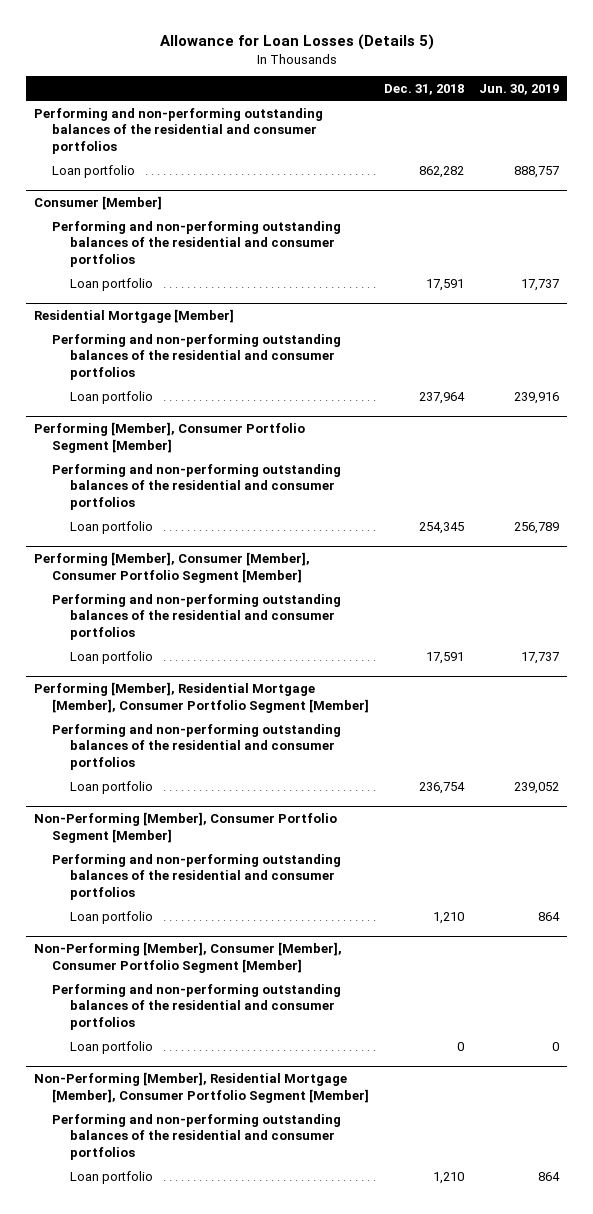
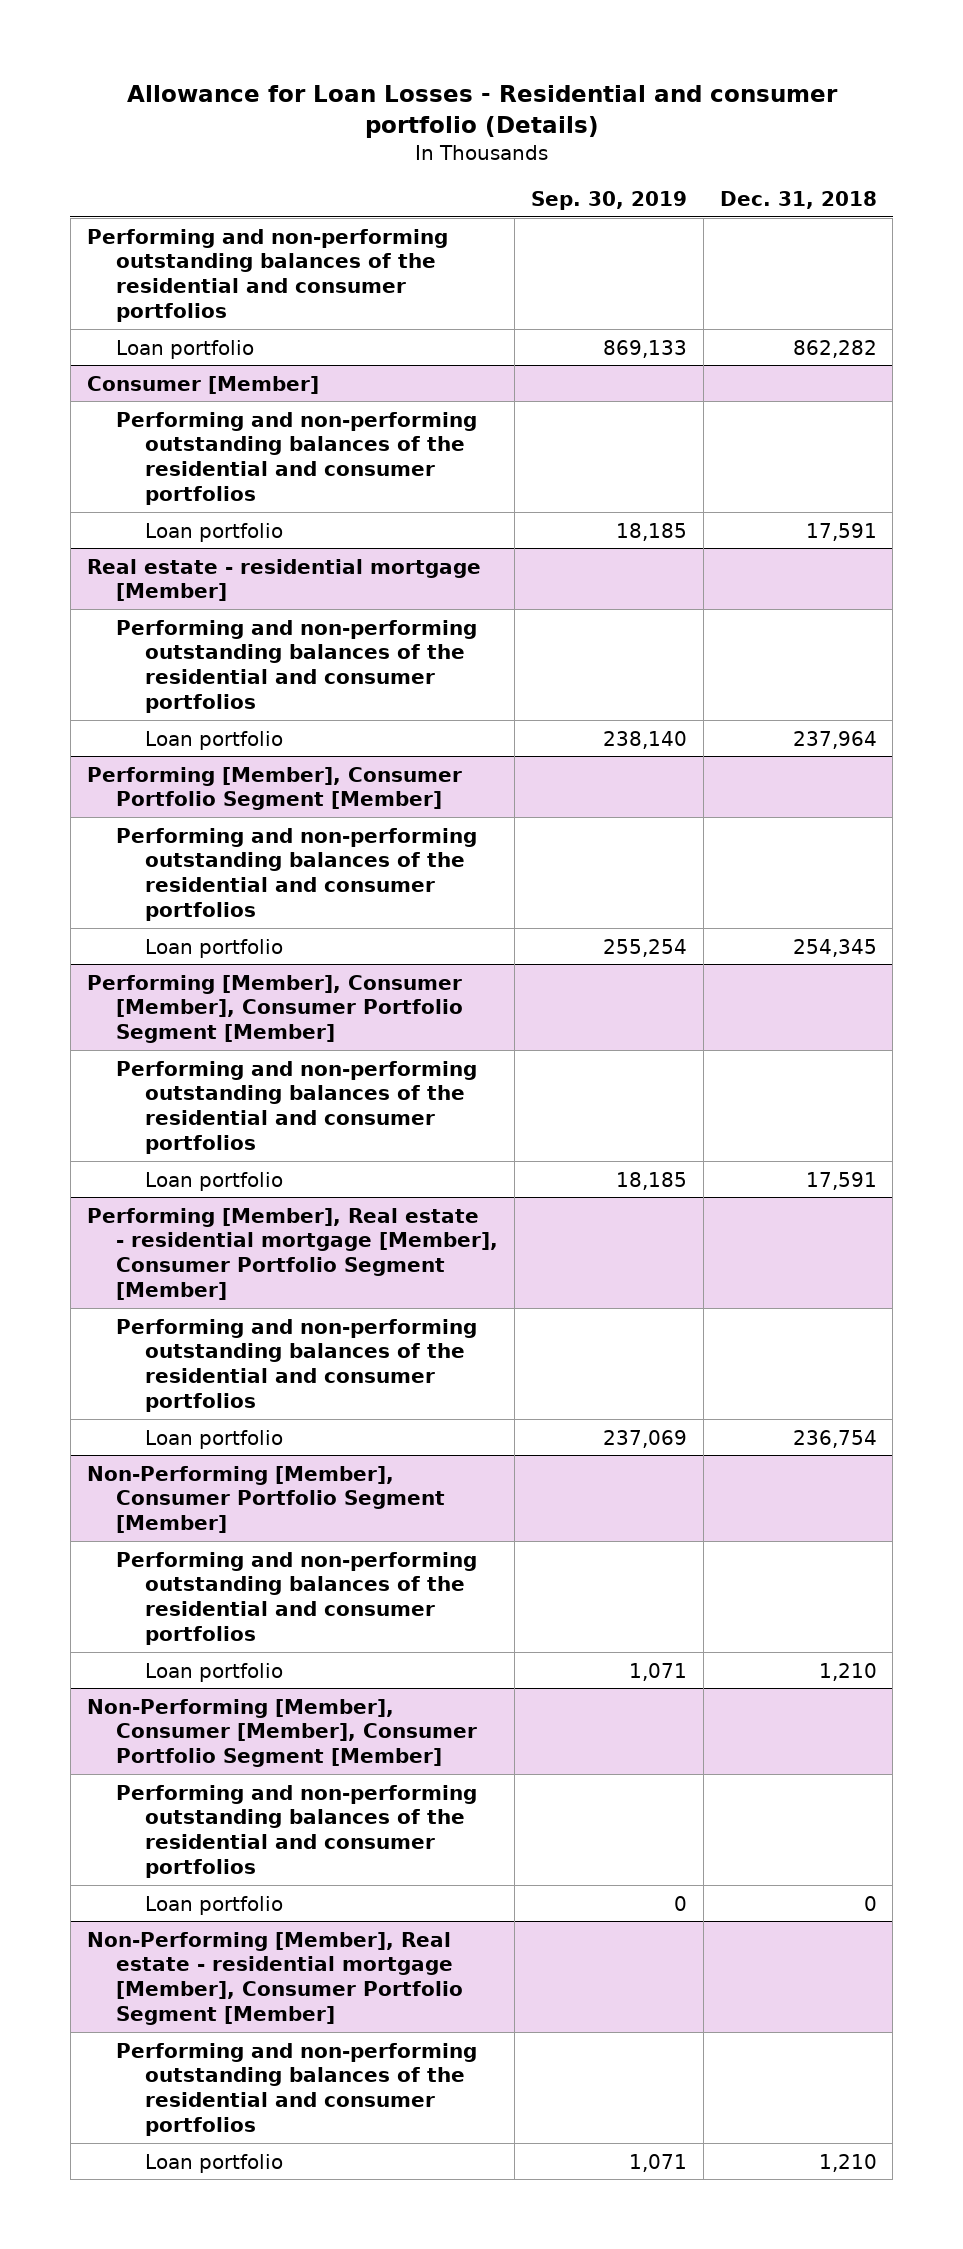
[159,34,434,51] Allowance for Loan Losses (Details 5) -> [126,84,838,139] Allowance for Loan Losses - Residential and consumer portfolio (Details)
[479,83,560,95] Jun. 30, 2019 -> none
none -> [530,191,687,211] Sep. 30, 2019
[33,308,234,323] Residential Mortgage [Member] -> [86,558,481,602] Real estate - residential mortgage [Member]
[33,681,369,713] Performing [Member], Residential Mortgage [Member], Consumer Portfolio Segment [Member] -> [86,1207,499,1301] Performing [Member], Real estate - residential mortgage [Member], Consumer Portfolio Segment [Member]
[33,1071,369,1103] Non-Performing [Member], Residential Mortgage [Member], Consumer Portfolio Segment [Member] -> [86,1931,464,2026] Non-Performing [Member], Real estate - residential mortgage [Member], Consumer Portfolio Segment [Member]

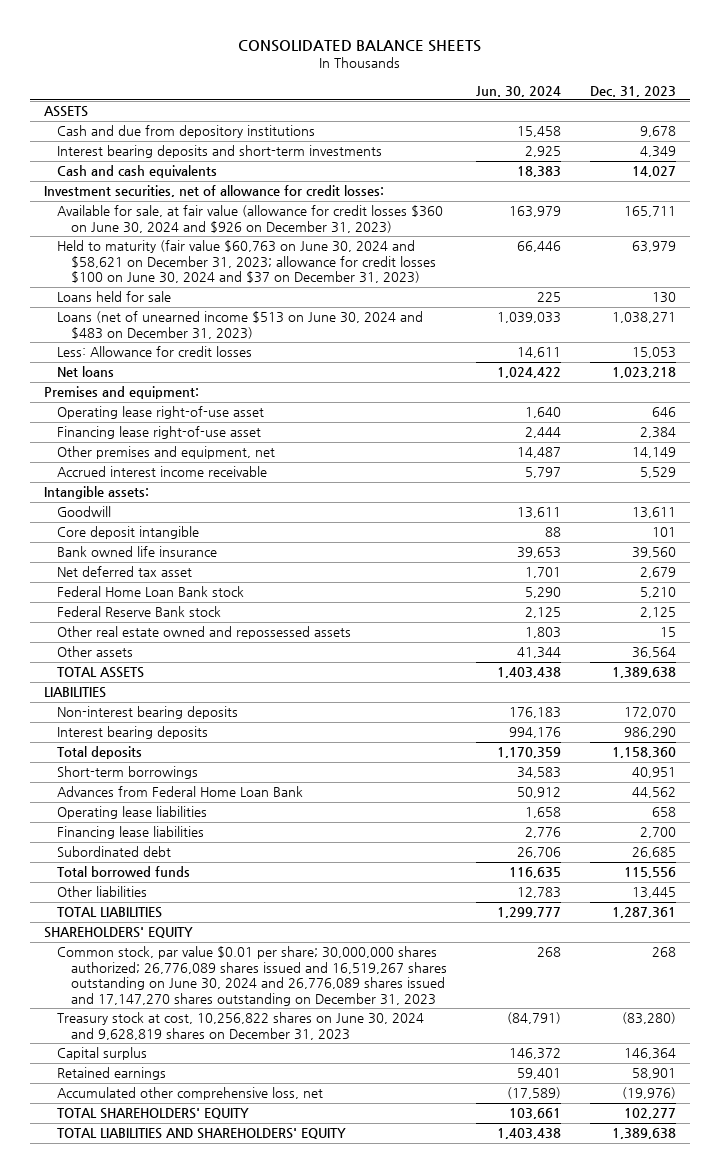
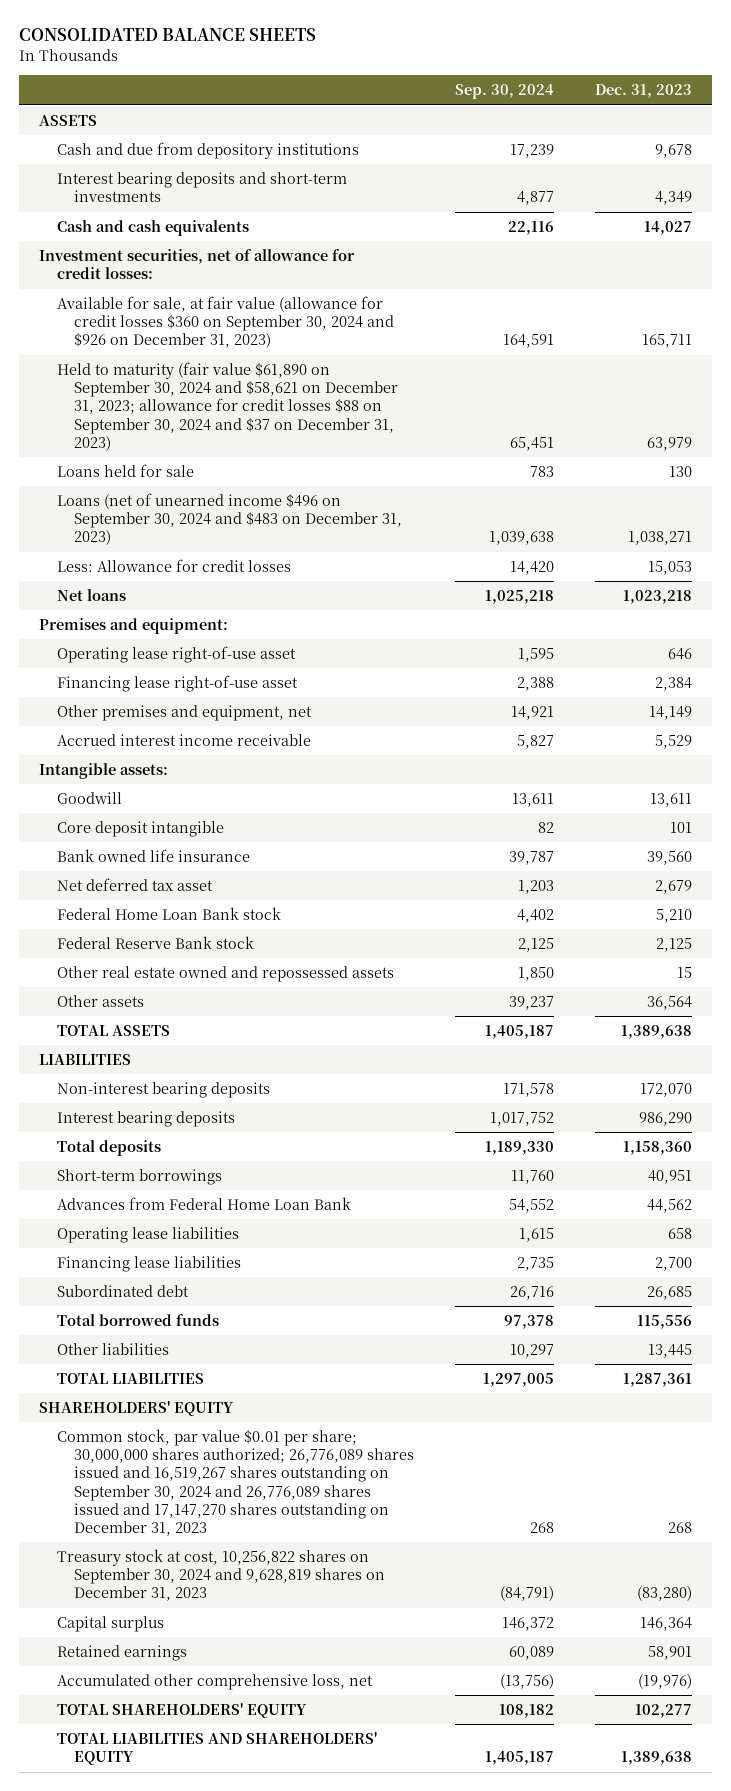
[475,85,561,97] Jun. 30, 2024 -> none
none -> [454,84,554,100] Sep. 30, 2024
[57,205,444,233] Available for sale, at fair value (allowance for credit losses $360 on June 30, 2024 and $926 on December 31, 2023) -> [56,296,395,349] Available for sale, at fair value (allowance for credit losses $360 on September 30, 2024 and $926 on December 31, 2023)
[57,240,436,284] Held to maturity (fair value $60,763 on June 30, 2024 and $58,621 on December 31, 2023; allowance for credit losses $100 on June 30, 2024 and $37 on December 31, 2023) -> [56,362,399,451] Held to maturity (fair value $61,890 on September 30, 2024 and $58,621 on December 31, 2023; allowance for credit losses $88 on September 30, 2024 and $37 on December 31, 2023)
[57,311,424,339] Loans (net of unearned income $513 on June 30, 2024 and $483 on December 31, 2023) -> [56,493,403,546] Loans (net of unearned income $496 on September 30, 2024 and $483 on December 31, 2023)
[57,946,447,1006] Common stock, par value $0.01 per share; 30,000,000 shares authorized; 26,776,089 shares issued and 16,519,267 shares outstanding on June 30, 2024 and 26,776,089 shares issued and 17,147,270 shares outstanding on December 31, 2023 -> [56,1429,415,1536] Common stock, par value $0.01 per share; 30,000,000 shares authorized; 26,776,089 shares issued and 16,519,267 shares outstanding on September 30, 2024 and 26,776,089 shares issued and 17,147,270 shares outstanding on December 31, 2023
[57,1012,425,1040] Treasury stock at cost, 10,256,822 shares on June 30, 2024 and 9,628,819 shares on December 31, 2023 -> [56,1549,386,1602] Treasury stock at cost, 10,256,822 shares on September 30, 2024 and 9,628,819 shares on December 31, 2023

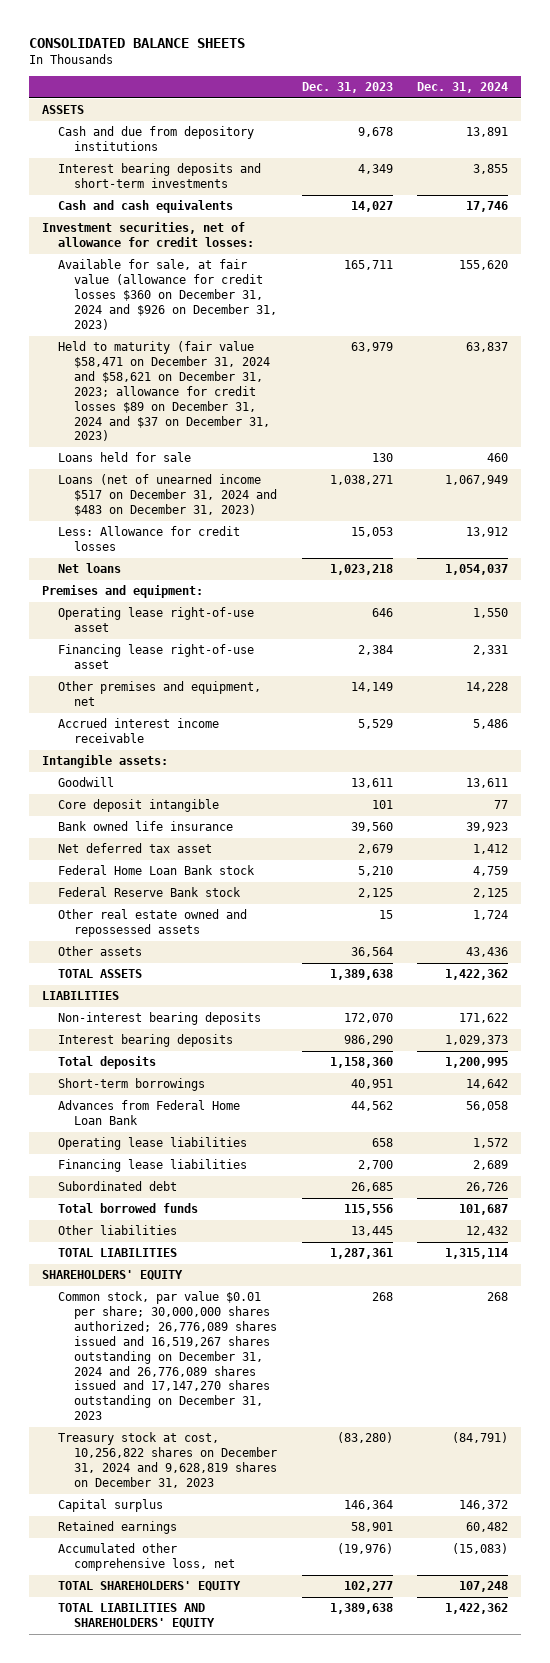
[454,84,554,100] Sep. 30, 2024 -> none
none -> [417,82,509,94] Dec. 31, 2024
[56,296,395,349] Available for sale, at fair value (allowance for credit losses $360 on September 30, 2024 and $926 on December 31, 2023) -> [58,259,278,330] Available for sale, at fair value (allowance for credit losses $360 on December 31, 2024 and $926 on December 31, 2023)
[56,362,399,451] Held to maturity (fair value $61,890 on September 30, 2024 and $58,621 on December 31, 2023; allowance for credit losses $88 on September 30, 2024 and $37 on December 31, 2023) -> [58,341,271,442] Held to maturity (fair value $58,471 on December 31, 2024 and $58,621 on December 31, 2023; allowance for credit losses $89 on December 31, 2024 and $37 on December 31, 2023)
[56,493,403,546] Loans (net of unearned income $496 on September 30, 2024 and $483 on December 31, 2023) -> [58,474,278,517] Loans (net of unearned income $517 on December 31, 2024 and $483 on December 31, 2023)
[56,1429,415,1536] Common stock, par value $0.01 per share; 30,000,000 shares authorized; 26,776,089 shares issued and 16,519,267 shares outstanding on September 30, 2024 and 26,776,089 shares issued and 17,147,270 shares outstanding on December 31, 2023 -> [58,1291,278,1421] Common stock, par value $0.01 per share; 30,000,000 shares authorized; 26,776,089 shares issued and 16,519,267 shares outstanding on December 31, 2024 and 26,776,089 shares issued and 17,147,270 shares outstanding on December 31, 2023
[56,1549,386,1602] Treasury stock at cost, 10,256,822 shares on September 30, 2024 and 9,628,819 shares on December 31, 2023 -> [58,1432,278,1488] Treasury stock at cost, 10,256,822 shares on December 31, 2024 and 9,628,819 shares on December 31, 2023

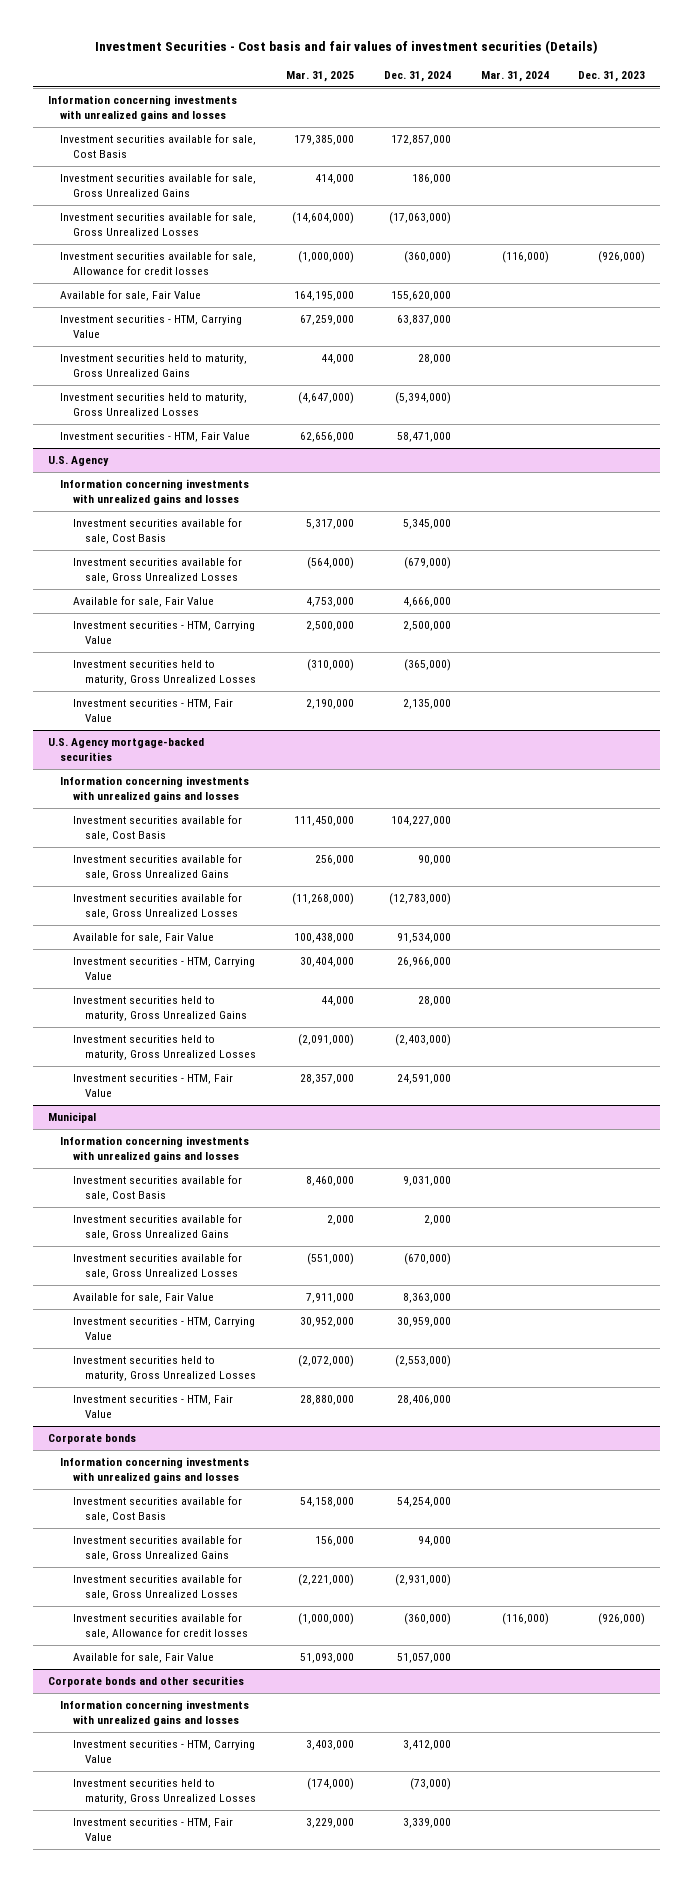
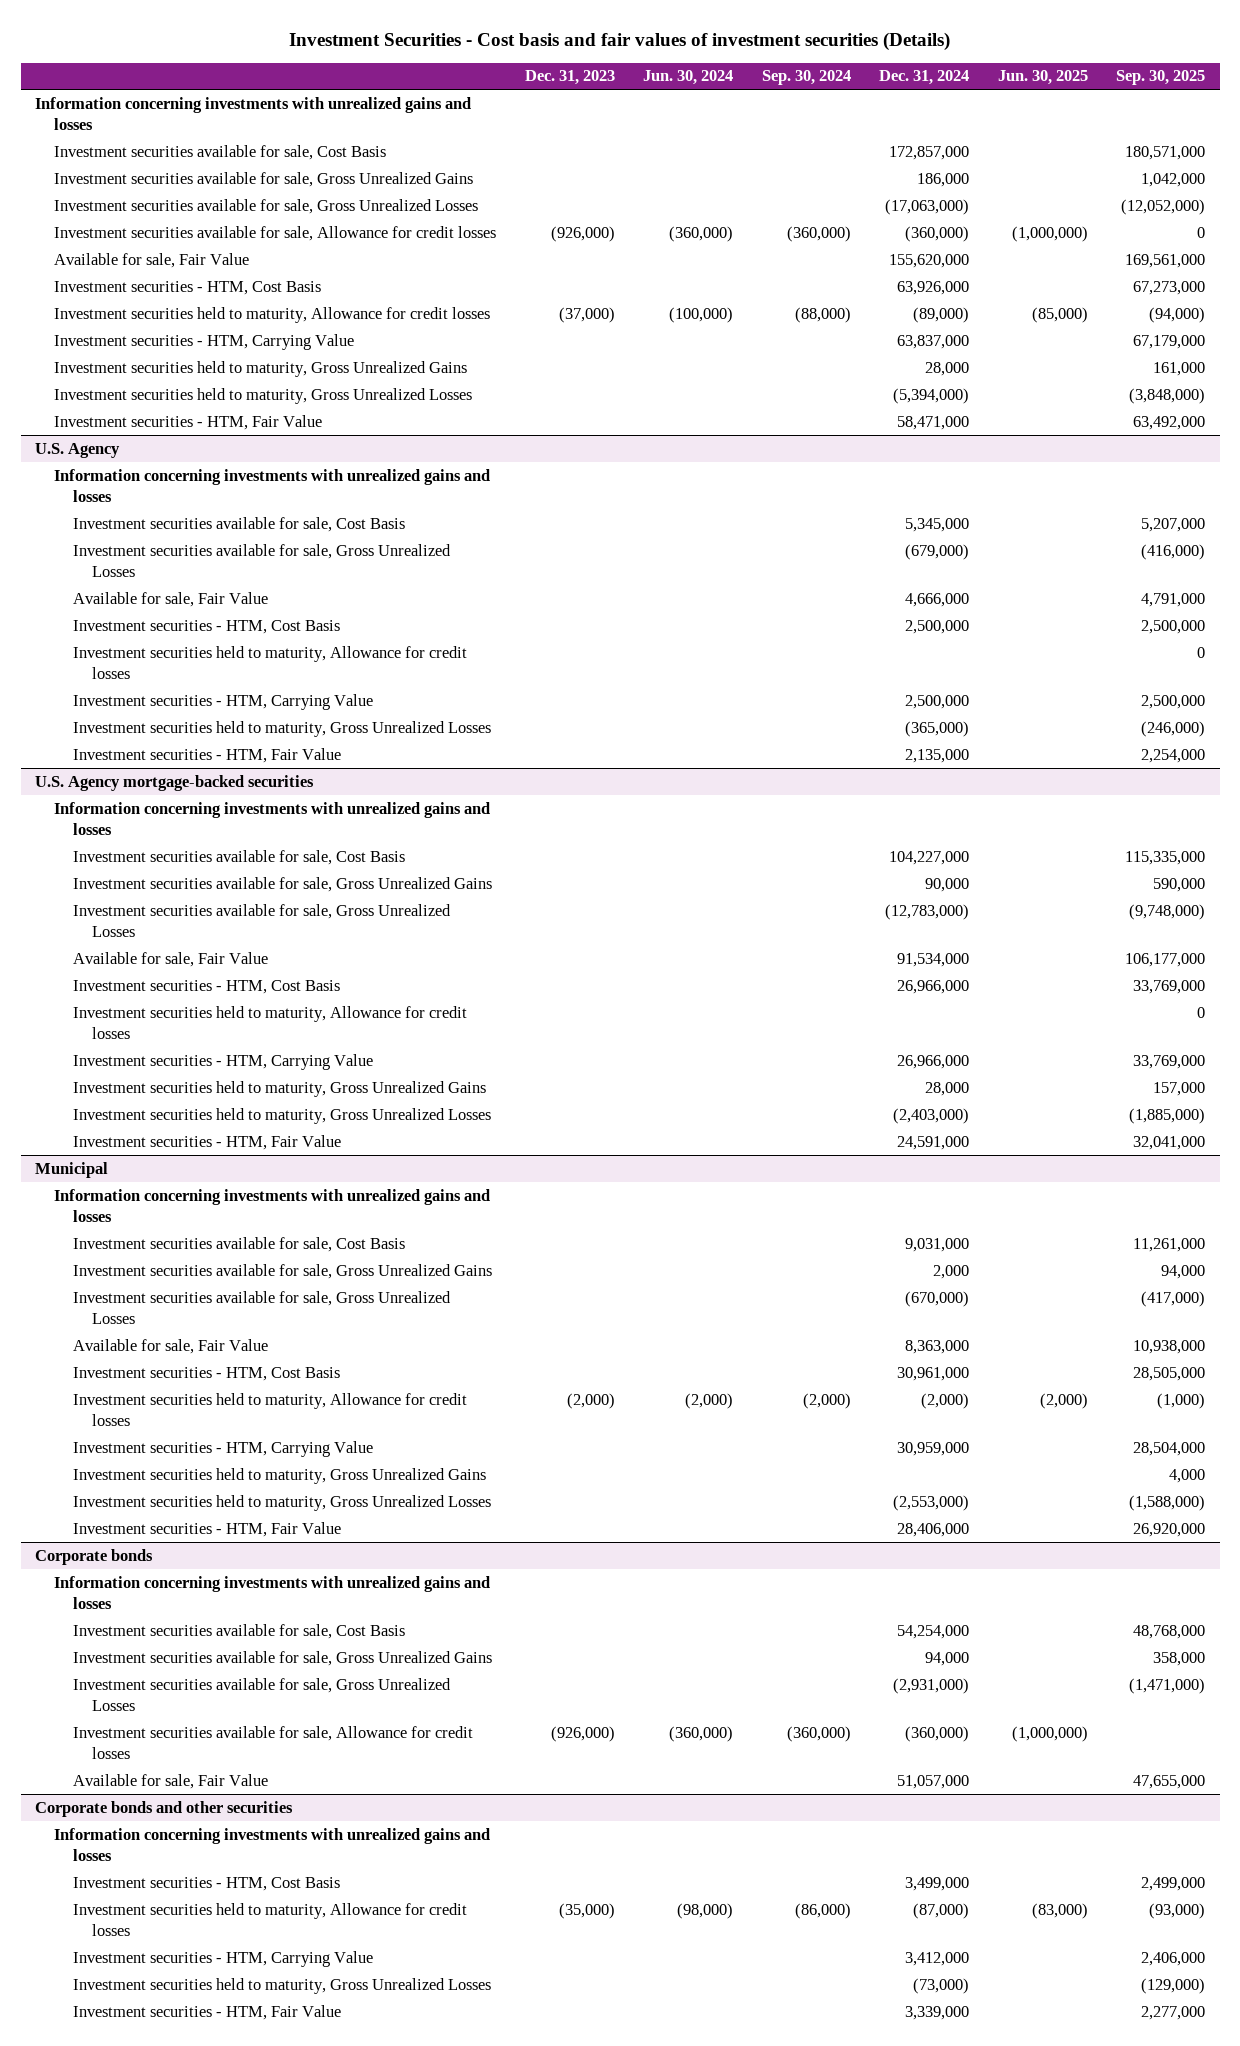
[286,70,355,82] Mar. 31, 2025 -> none
[480,70,549,82] Mar. 31, 2024 -> none
none -> [643,70,734,86] Jun. 30, 2024
none -> [761,70,851,86] Sep. 30, 2024
none -> [997,70,1088,86] Jun. 30, 2025
none -> [1116,70,1206,86] Sep. 30, 2025
none -> [53,280,321,295] Investment securities - HTM, Cost Basis
none -> [53,306,490,323] Investment securities held to maturity, Allowance for credit losses
none -> [72,619,340,634] Investment securities - HTM, Cost Basis
none -> [72,645,467,679] Investment securities held to maturity, Allowance for credit losses
none -> [72,979,340,994] Investment securities - HTM, Cost Basis
none -> [72,1005,467,1039] Investment securities held to maturity, Allowance for credit losses
none -> [72,1366,340,1381] Investment securities - HTM, Cost Basis
none -> [72,1392,467,1426] Investment securities held to maturity, Allowance for credit losses
none -> [72,1467,486,1484] Investment securities held to maturity, Gross Unrealized Gains
none -> [72,1876,340,1891] Investment securities - HTM, Cost Basis
none -> [72,1902,467,1936] Investment securities held to maturity, Allowance for credit losses

